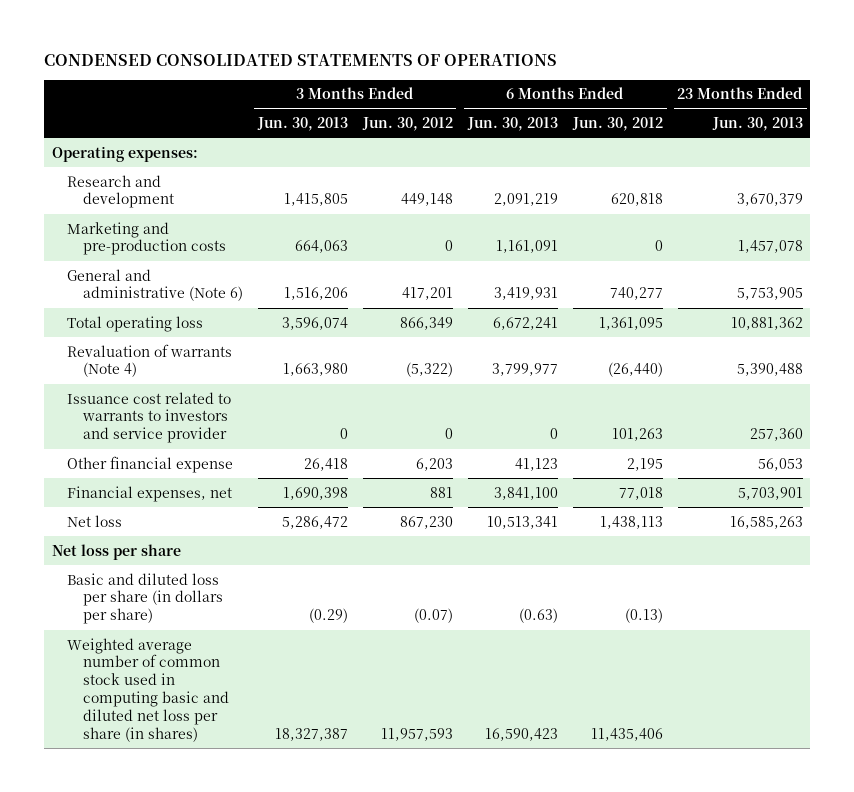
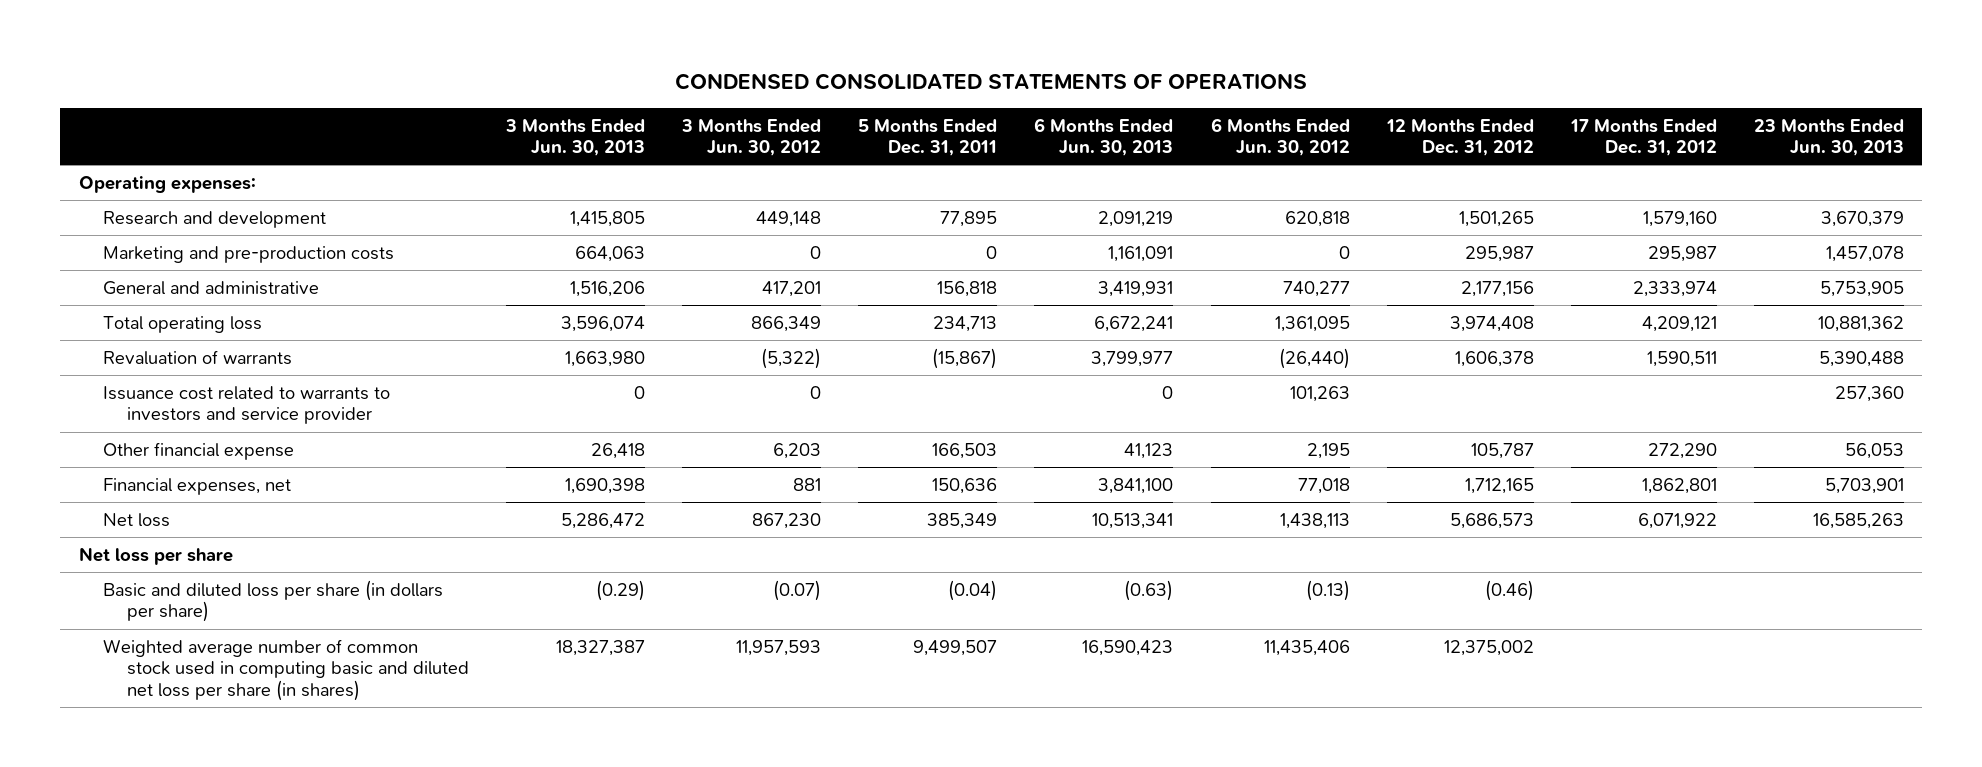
none -> [858,118,998,157] 5 Months Ended Dec. 31, 2011
none -> [1385,118,1534,157] 12 Months Ended Dec. 31, 2012
none -> [1569,118,1717,157] 17 Months Ended Dec. 31, 2012
[67,268,243,302] General and administrative (Note 6) -> [102,280,319,295] General and administrative
[67,343,233,378] Revaluation of warrants (Note 4) -> [102,349,292,365] Revaluation of warrants

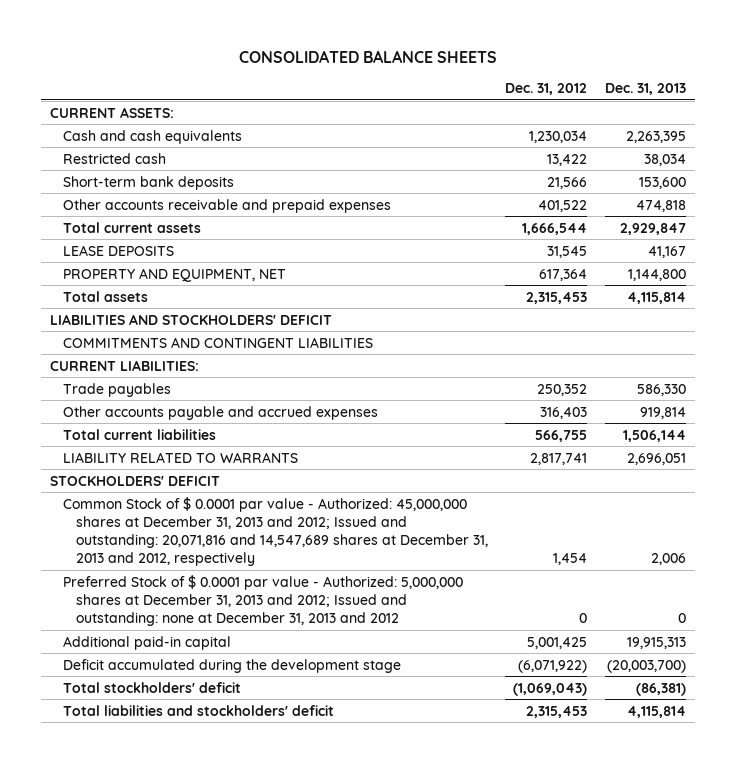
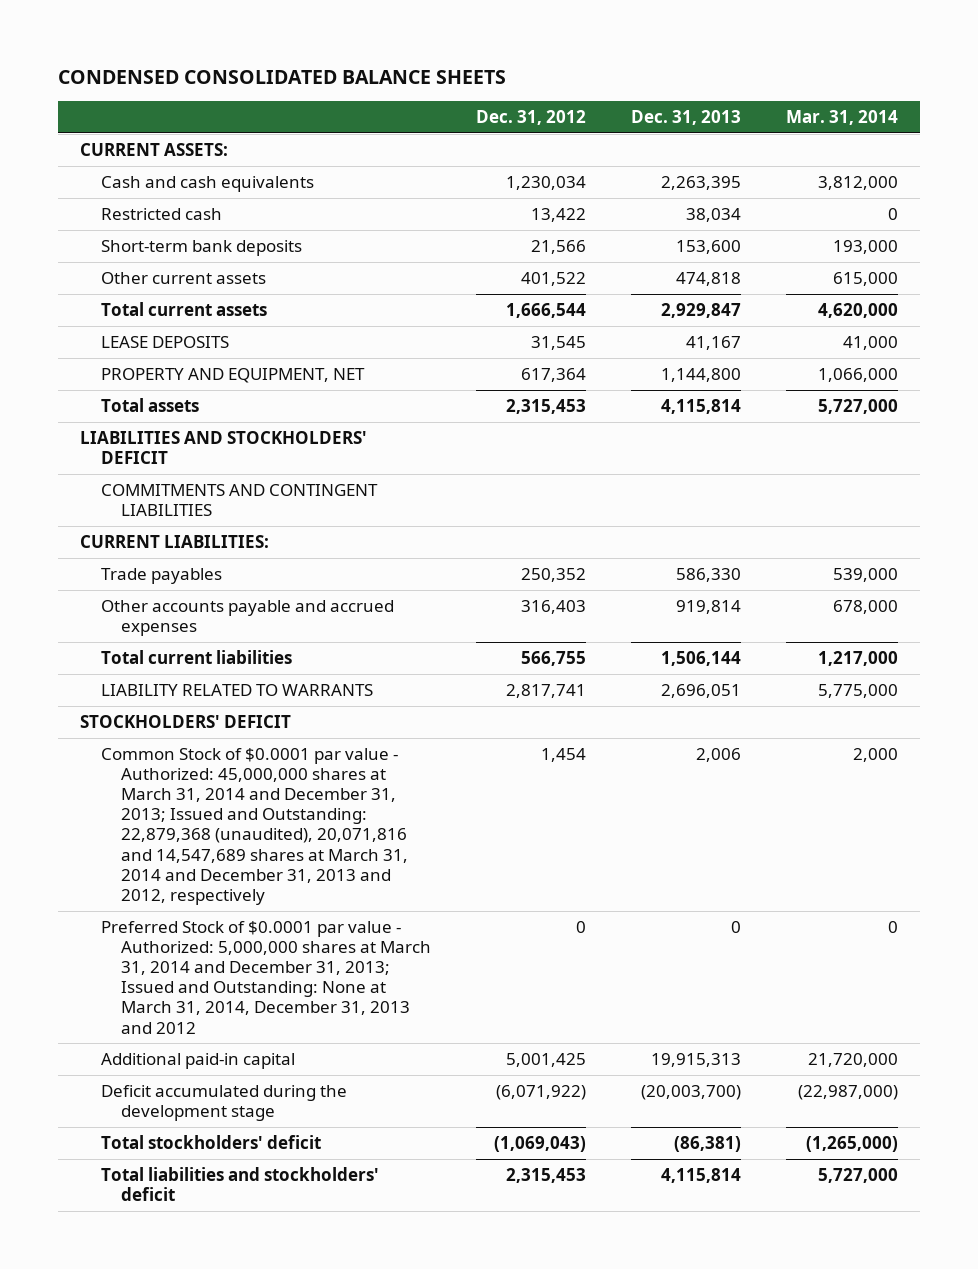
[238,49,497,63] CONSOLIDATED BALANCE SHEETS -> [58,70,507,85] CONDENSED CONSOLIDATED BALANCE SHEETS
none -> [785,109,898,125] Mar. 31, 2014
[62,198,391,213] Other accounts receivable and prepaid expenses -> [100,272,266,285] Other current assets
[62,496,488,567] Common Stock of $ 0.0001 par value - Authorized: 45,000,000 shares at December 31, 2013 and 2012; Issued and outstanding: 20,071,816 and 14,547,689 shares at December 31, 2013 and 2012, respectively -> [100,748,409,905] Common Stock of $0.0001 par value - Authorized: 45,000,000 shares at March 31, 2014 and December 31, 2013; Issued and Outstanding: 22,879,368 (unaudited), 20,071,816 and 14,547,689 shares at March 31, 2014 and December 31, 2013 and 2012, respectively
[62,574,463,627] Preferred Stock of $ 0.0001 par value - Authorized: 5,000,000 shares at December 31, 2013 and 2012; Issued and outstanding: none at December 31, 2013 and 2012 -> [100,921,432,1034] Preferred Stock of $0.0001 par value - Authorized: 5,000,000 shares at March 31, 2014 and December 31, 2013; Issued and Outstanding: None at March 31, 2014, December 31, 2013 and 2012

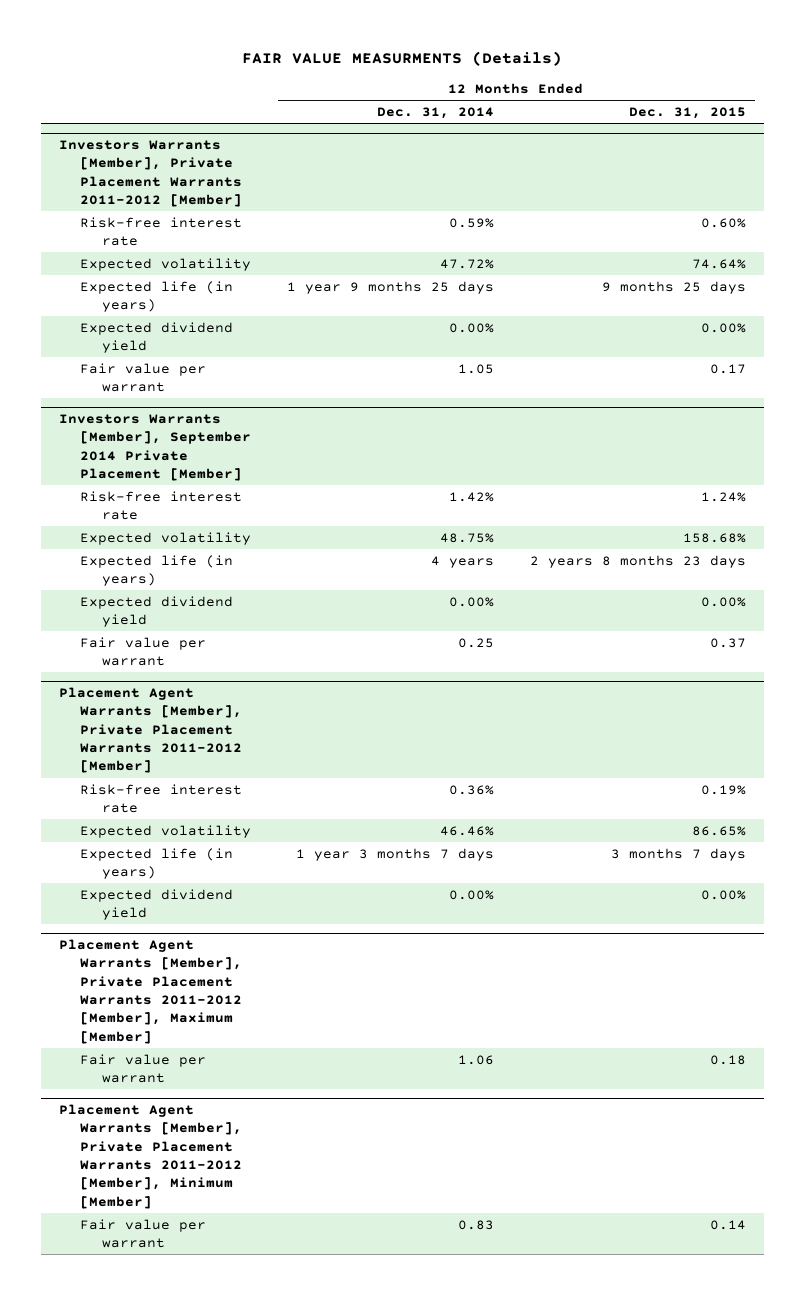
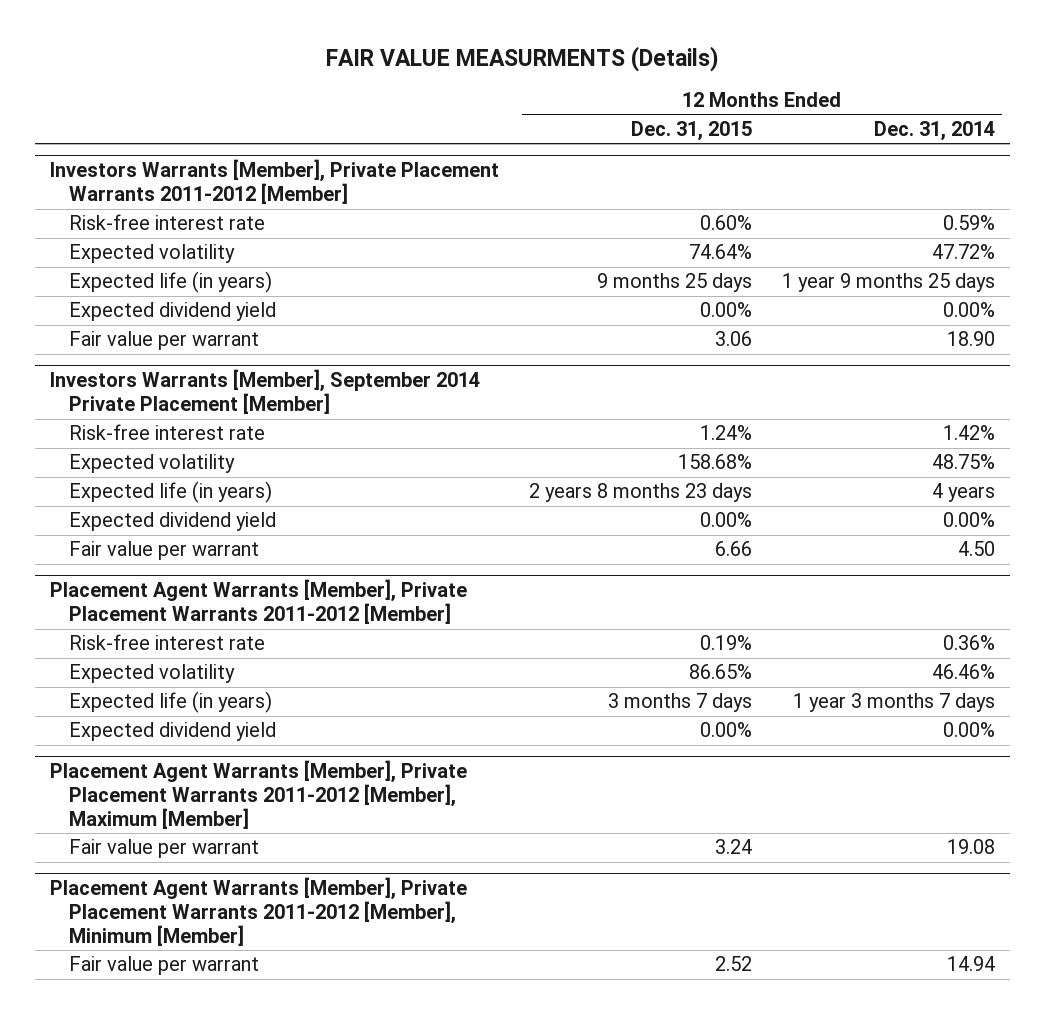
[458,363,495,374] 1.05 -> [946,331,995,347] 18.90
[709,363,746,374] 0.17 -> [715,331,753,347] 3.06
[458,637,495,648] 0.25 -> [957,541,995,557] 4.50
[709,637,746,648] 0.37 -> [715,541,753,557] 6.66
[458,1054,495,1065] 1.06 -> [946,839,995,855] 19.08
[709,1054,746,1065] 0.18 -> [715,839,753,855] 3.24
[458,1219,495,1230] 0.83 -> [946,956,995,972] 14.94
[709,1219,746,1230] 0.14 -> [715,956,753,972] 2.52

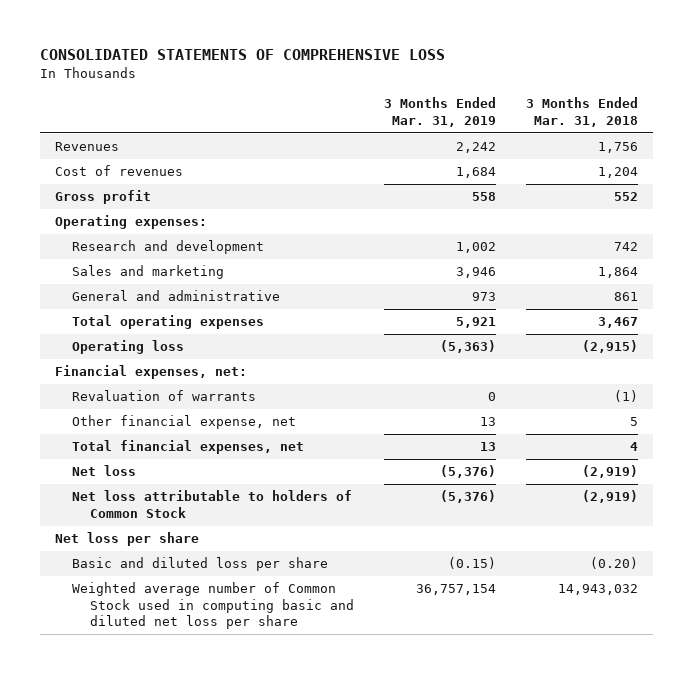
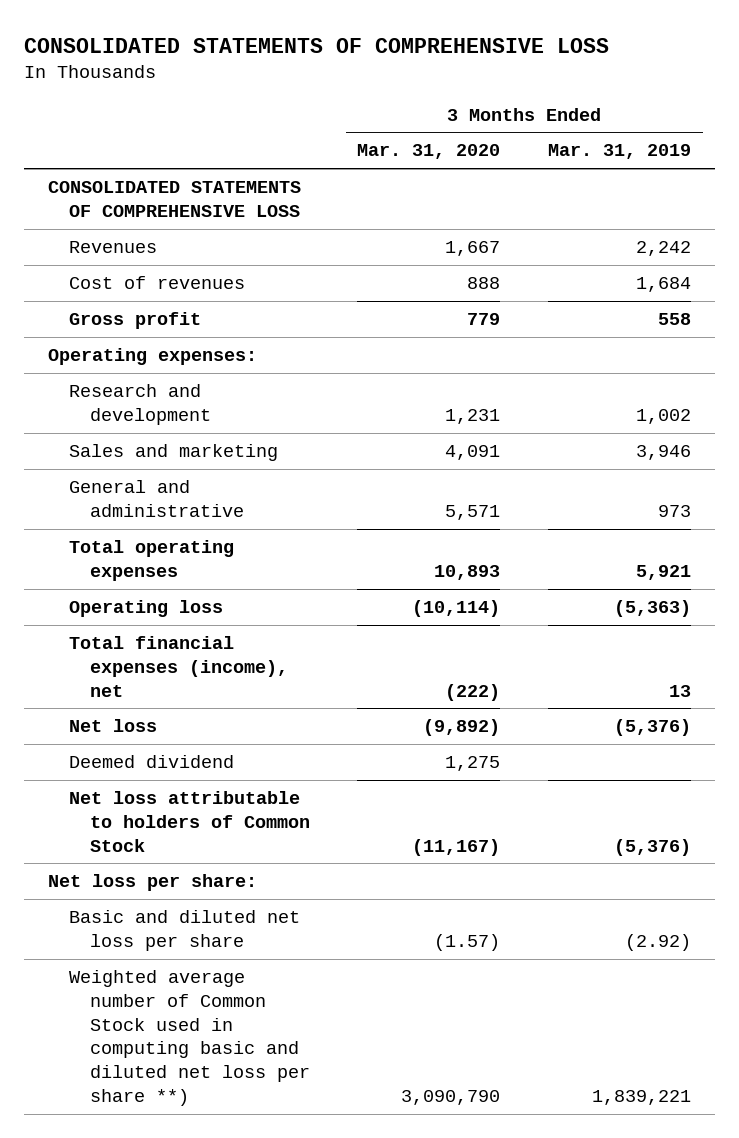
[526,97,639,127] 3 Months Ended Mar. 31, 2018 -> none
none -> [357,144,501,160] Mar. 31, 2020
none -> [47,181,301,217] CONSOLIDATED STATEMENTS OF COMPREHENSIVE LOSS
[54,365,247,380] Financial expenses, net: -> none
[72,390,257,402] Revaluation of warrants -> none
[72,415,297,430] Other financial expense, net -> none
[72,440,305,455] Total financial expenses, net -> [68,636,288,697] Total financial expenses (income), net
none -> [68,755,234,769] Deemed dividend
[54,532,199,547] Net loss per share -> [47,874,257,892] Net loss per share:
[72,557,329,572] Basic and diluted loss per share -> [68,910,300,951] Basic and diluted net loss per share
[448,557,497,570] (0.15) -> [624,933,691,951] (2.92)
[72,582,355,630] Weighted average number of Common Stock used in computing basic and diluted net loss per share -> [68,970,310,1106] Weighted average number of Common Stock used in computing basic and diluted net loss per share **)
[416,584,497,596] 36,757,154 -> [591,1089,691,1105] 1,839,221

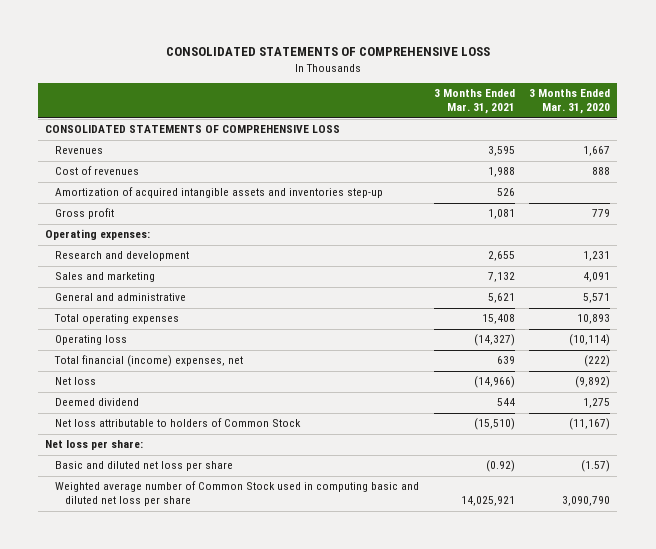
[547,144,691,160] Mar. 31, 2019 -> none
none -> [433,89,515,115] 3 Months Ended Mar. 31, 2021
none -> [55,187,384,199] Amortization of acquired intangible assets and inventories step-up
[68,636,288,697] Total financial expenses (income), net -> [54,355,244,368] Total financial (income) expenses, net
[68,970,310,1106] Weighted average number of Common Stock used in computing basic and diluted net loss per share **) -> [55,481,420,507] Weighted average number of Common Stock used in computing basic and diluted net loss per share

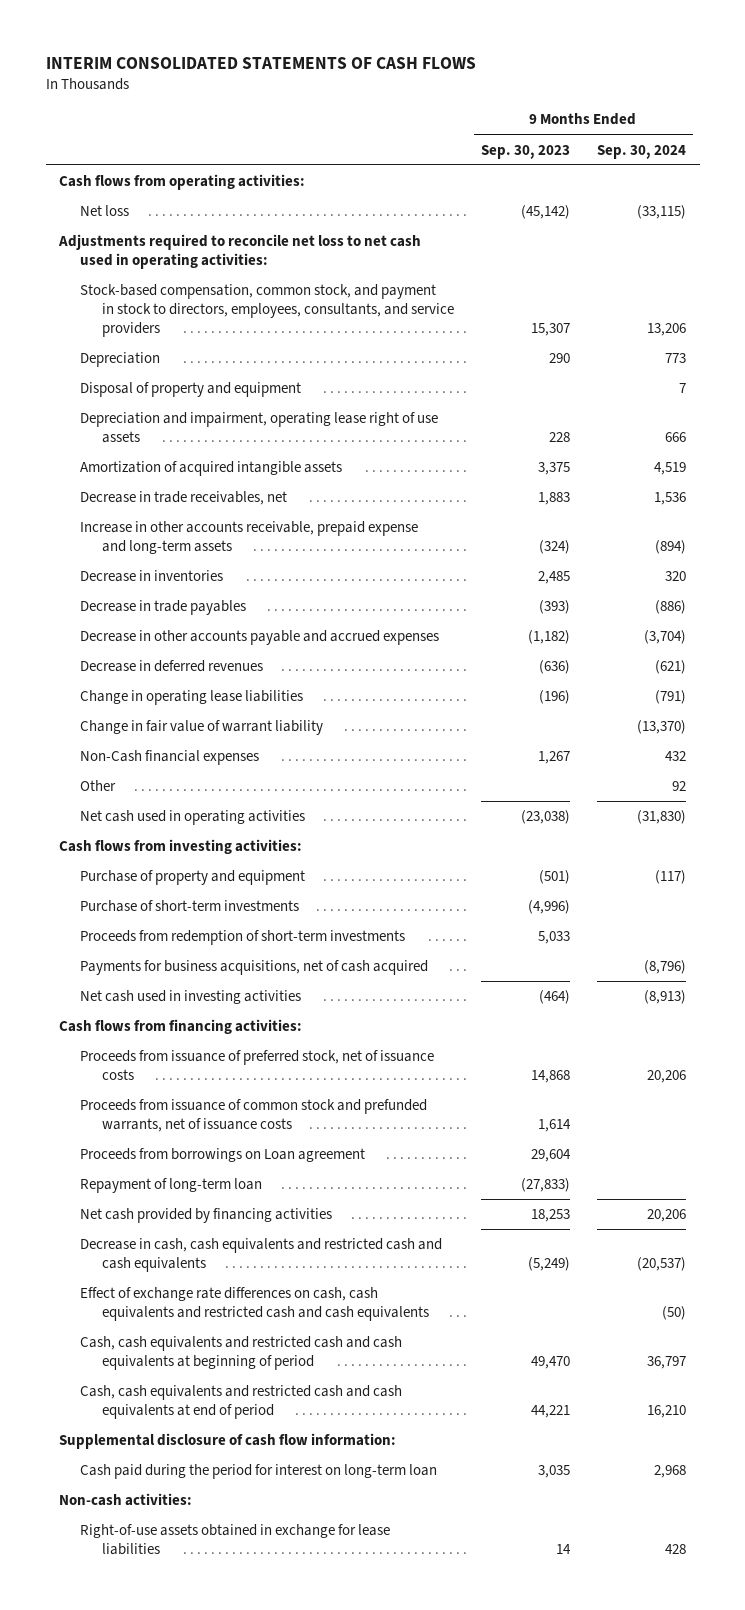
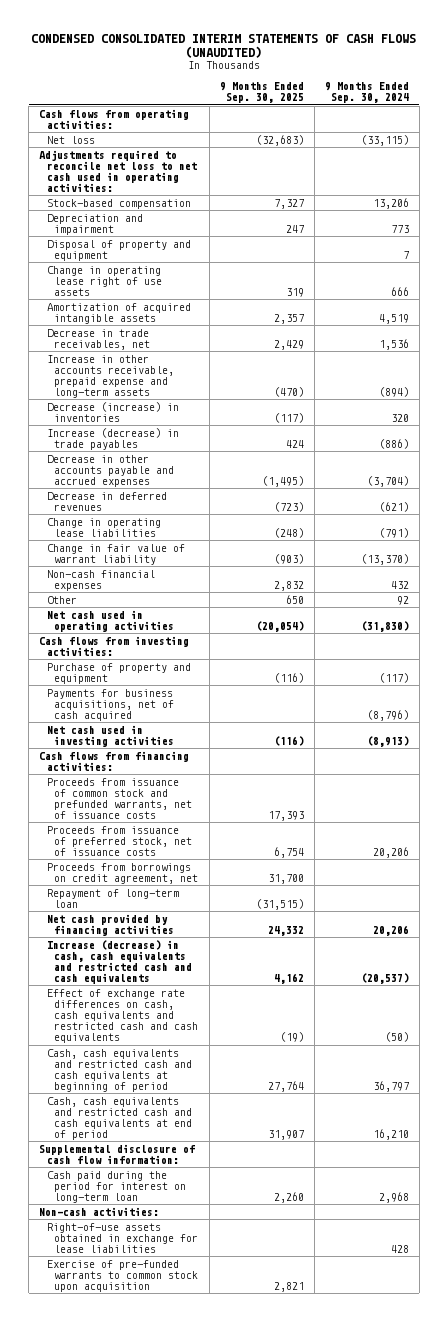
[45,56,476,69] INTERIM CONSOLIDATED STATEMENTS OF CASH FLOWS -> [30,33,416,58] CONDENSED CONSOLIDATED INTERIM STATEMENTS OF CASH FLOWS (UNAUDITED)
[480,144,570,159] Sep. 30, 2023 -> none
none -> [219,82,304,104] 9 Months Ended Sep. 30, 2025
[80,284,454,338] Stock-based compensation, common stock, and payment in stock to directors, employees, consultants, and service providers -> [46,198,191,209] Stock-based compensation
[80,352,161,368] Depreciation -> [46,213,143,235] Depreciation and impairment
[80,412,439,444] Depreciation and impairment, operating lease right of use assets -> [46,265,163,296] Change in operating lease right of use assets
[80,570,224,583] Decrease in inventories -> [46,401,179,422] Decrease (increase) in inventories
[80,600,247,616] Decrease in trade payables -> [46,427,179,450] Increase (decrease) in trade payables
[80,750,260,766] Non-Cash financial expenses -> [46,569,155,591] Non-cash financial expenses
[80,900,300,913] Purchase of short-term investments -> none
[80,930,406,946] Proceeds from redemption of short-term investments -> none
[80,1050,435,1081] Proceeds from issuance of preferred stock, net of issuance costs -> [46,825,193,856] Proceeds from issuance of preferred stock, net of issuance costs
[80,1148,366,1163] Proceeds from borrowings on Loan agreement -> [46,862,199,884] Proceeds from borrowings on credit agreement, net
[80,1238,443,1273] Decrease in cash, cash equivalents and restricted cash and cash equivalents -> [46,939,193,985] Increase (decrease) in cash, cash equivalents and restricted cash and cash equivalents
none -> [46,1259,199,1292] Exercise of pre-funded warrants to common stock upon acquisition

